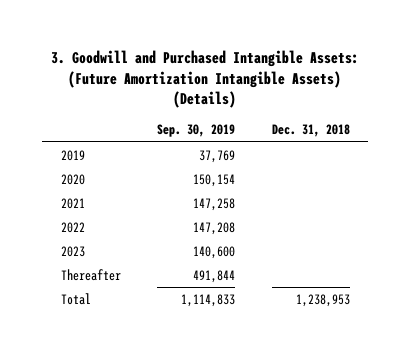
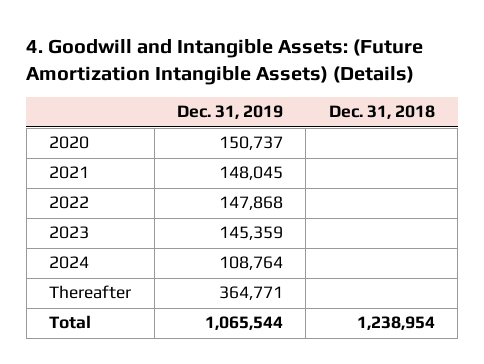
[51,50,360,109] 3. Goodwill and Purchased Intangible Assets: (Future Amortization Intangible Assets) (Details) -> [26,38,424,85] 4. Goodwill and Intangible Assets: (Future Amortization Intangible Assets) (Details)
[157,124,236,138] Sep. 30, 2019 -> none
none -> [177,105,284,120] Dec. 31, 2019
[60,149,85,161] 2019 -> none
none -> [49,256,90,270] 2024
[295,293,350,307] 1,238,953 -> [356,316,435,331] 1,238,954

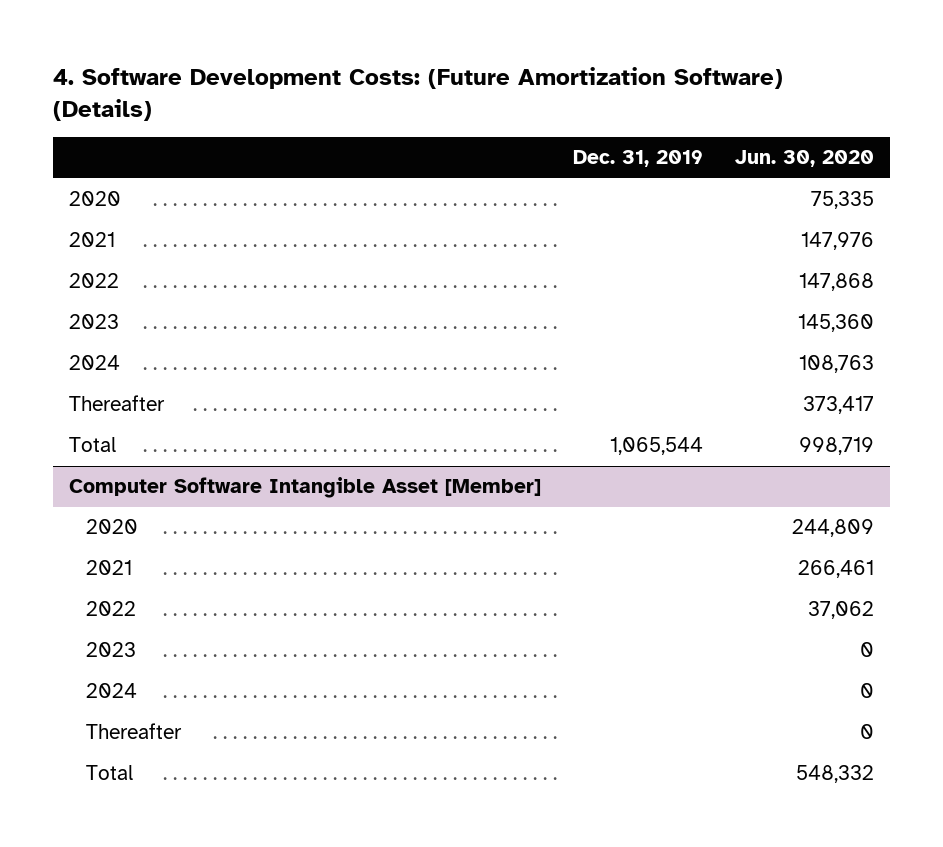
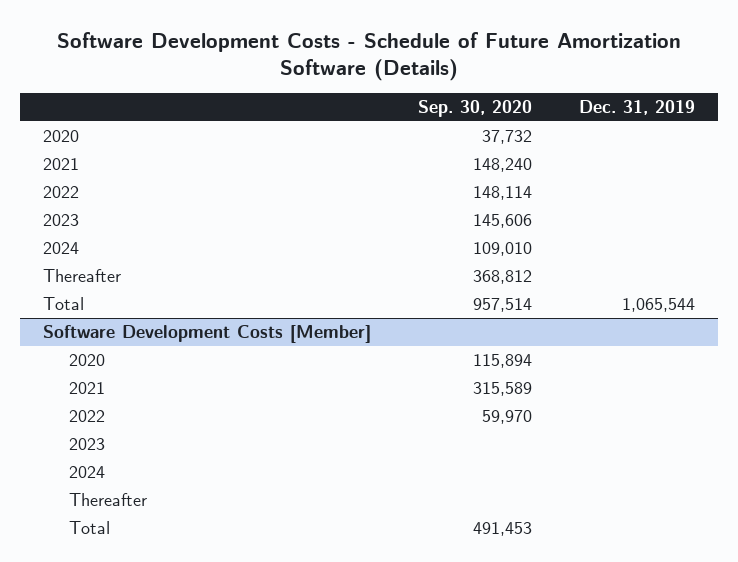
[53,67,784,121] 4. Software Development Costs: (Future Amortization Software) (Details) -> [57,31,682,82] Software Development Costs - Schedule of Future Amortization Software (Details)
[734,150,874,168] Jun. 30, 2020 -> none
none -> [418,99,533,117] Sep. 30, 2020
[69,477,542,499] Computer Software Intangible Asset [Member] -> [43,325,372,344] Software Development Costs [Member]

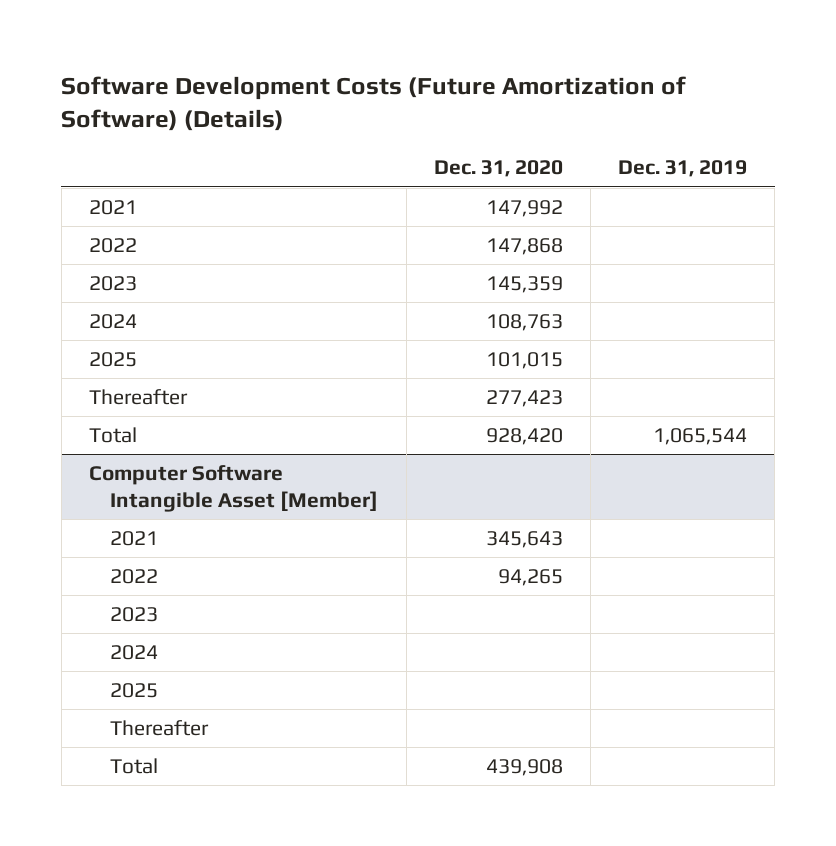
[57,31,682,82] Software Development Costs - Schedule of Future Amortization Software (Details) -> [61,76,687,131] Software Development Costs (Future Amortization of Software) (Details)
[418,99,533,117] Sep. 30, 2020 -> none
none -> [433,160,563,178] Dec. 31, 2020
[43,130,80,143] 2020 -> none
none -> [88,352,137,368] 2025
[69,354,106,367] 2020 -> none
[43,325,372,344] Software Development Costs [Member] -> [88,465,379,512] Computer Software Intangible Asset [Member]
none -> [110,683,159,699] 2025

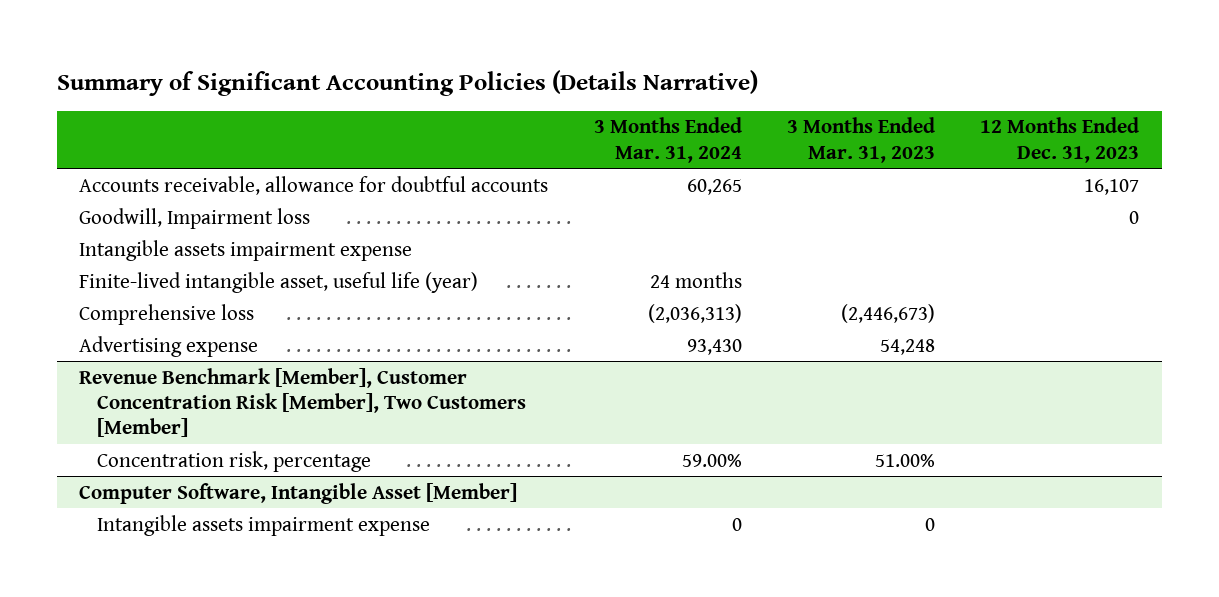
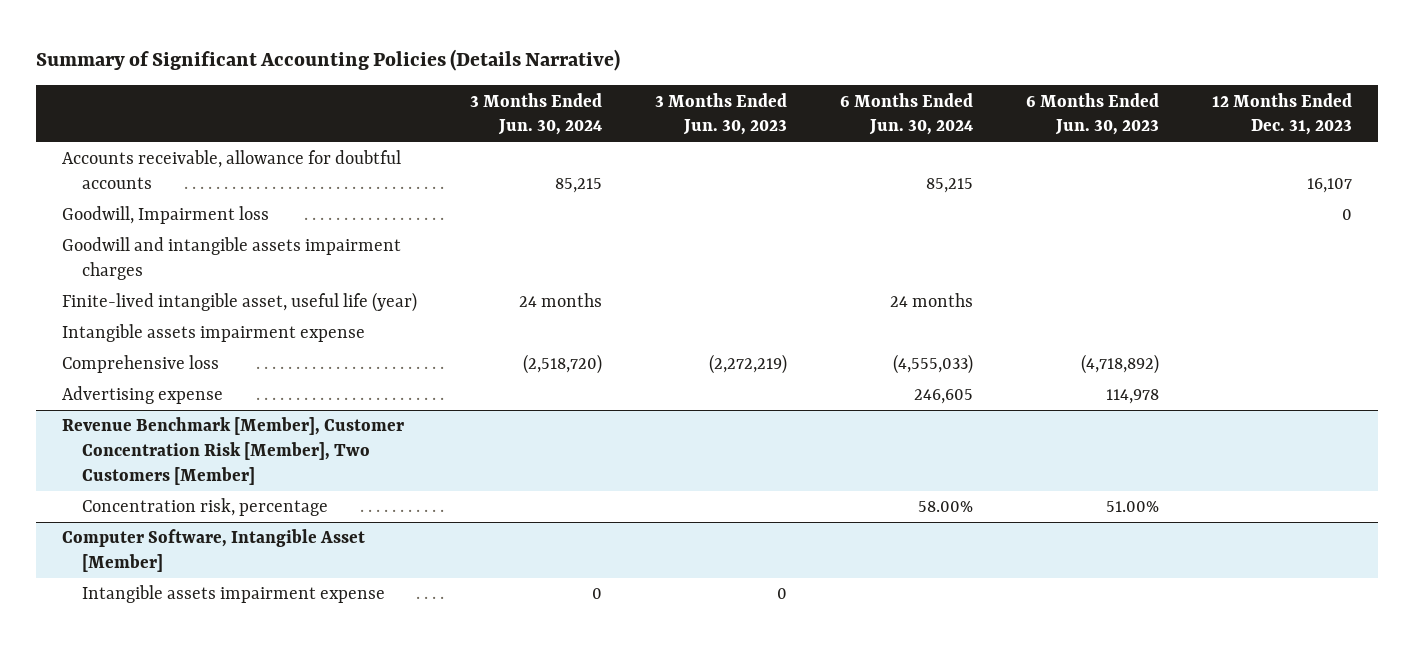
[593,117,742,163] 3 Months Ended Mar. 31, 2024 -> none
[786,117,935,163] 3 Months Ended Mar. 31, 2023 -> none
none -> [470,92,603,136] 3 Months Ended Jun. 30, 2024
none -> [655,92,788,136] 3 Months Ended Jun. 30, 2023
none -> [839,92,973,136] 6 Months Ended Jun. 30, 2024
none -> [1025,92,1159,136] 6 Months Ended Jun. 30, 2023
none -> [62,237,402,281] Goodwill and intangible assets impairment charges
[79,239,413,261] Intangible assets impairment expense -> [62,324,366,343] Intangible assets impairment expense

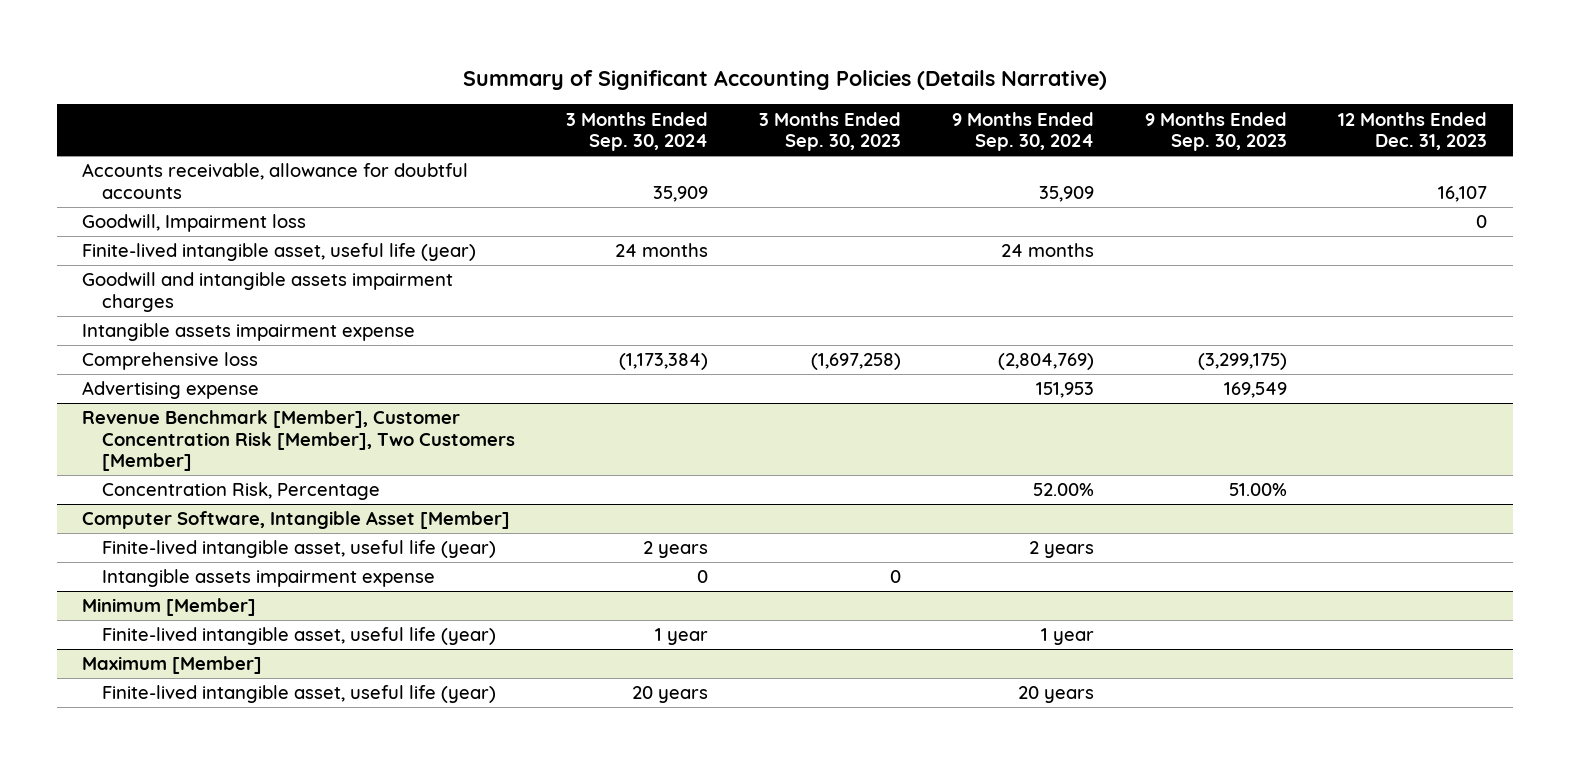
[470,92,603,136] 3 Months Ended Jun. 30, 2024 -> none
[655,92,788,136] 3 Months Ended Jun. 30, 2023 -> none
[839,92,973,136] 6 Months Ended Jun. 30, 2024 -> none
[1025,92,1159,136] 6 Months Ended Jun. 30, 2023 -> none
none -> [565,111,708,152] 3 Months Ended Sep. 30, 2024
none -> [758,111,901,152] 3 Months Ended Sep. 30, 2023
none -> [952,111,1095,152] 9 Months Ended Sep. 30, 2024
none -> [1145,111,1288,152] 9 Months Ended Sep. 30, 2023
[62,237,402,281] Goodwill and intangible assets impairment charges -> [82,272,454,312] Goodwill and intangible assets impairment charges
[81,498,328,517] Concentration risk, percentage -> [101,482,380,501] Concentration Risk, Percentage
none -> [101,540,496,559] Finite-lived intangible asset, useful life (year)
none -> [82,598,257,617] Minimum [Member]
none -> [101,627,496,646] Finite-lived intangible asset, useful life (year)
none -> [82,656,263,675] Maximum [Member]
none -> [101,685,496,704] Finite-lived intangible asset, useful life (year)

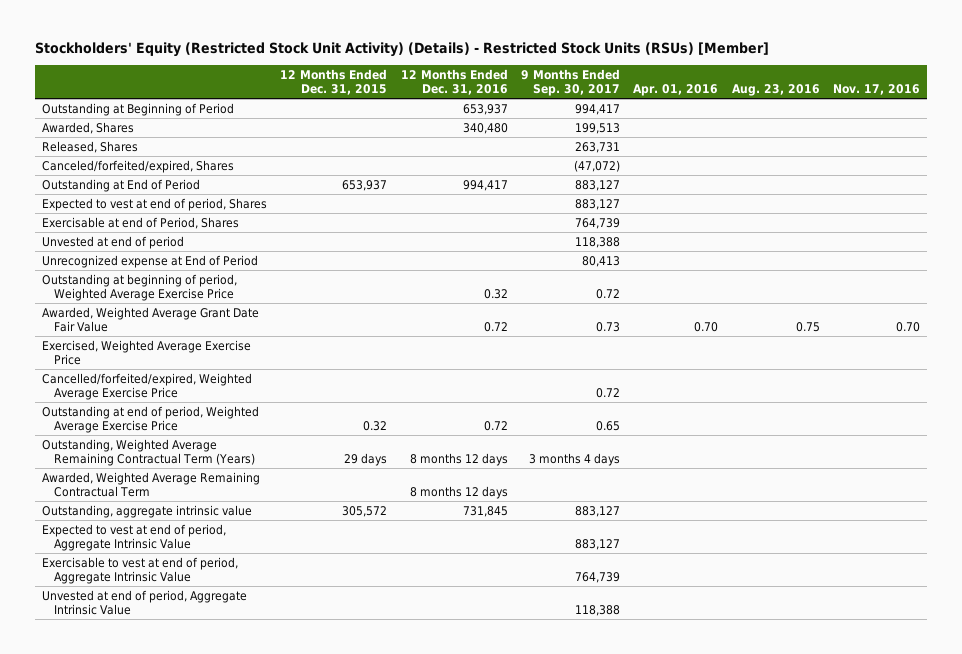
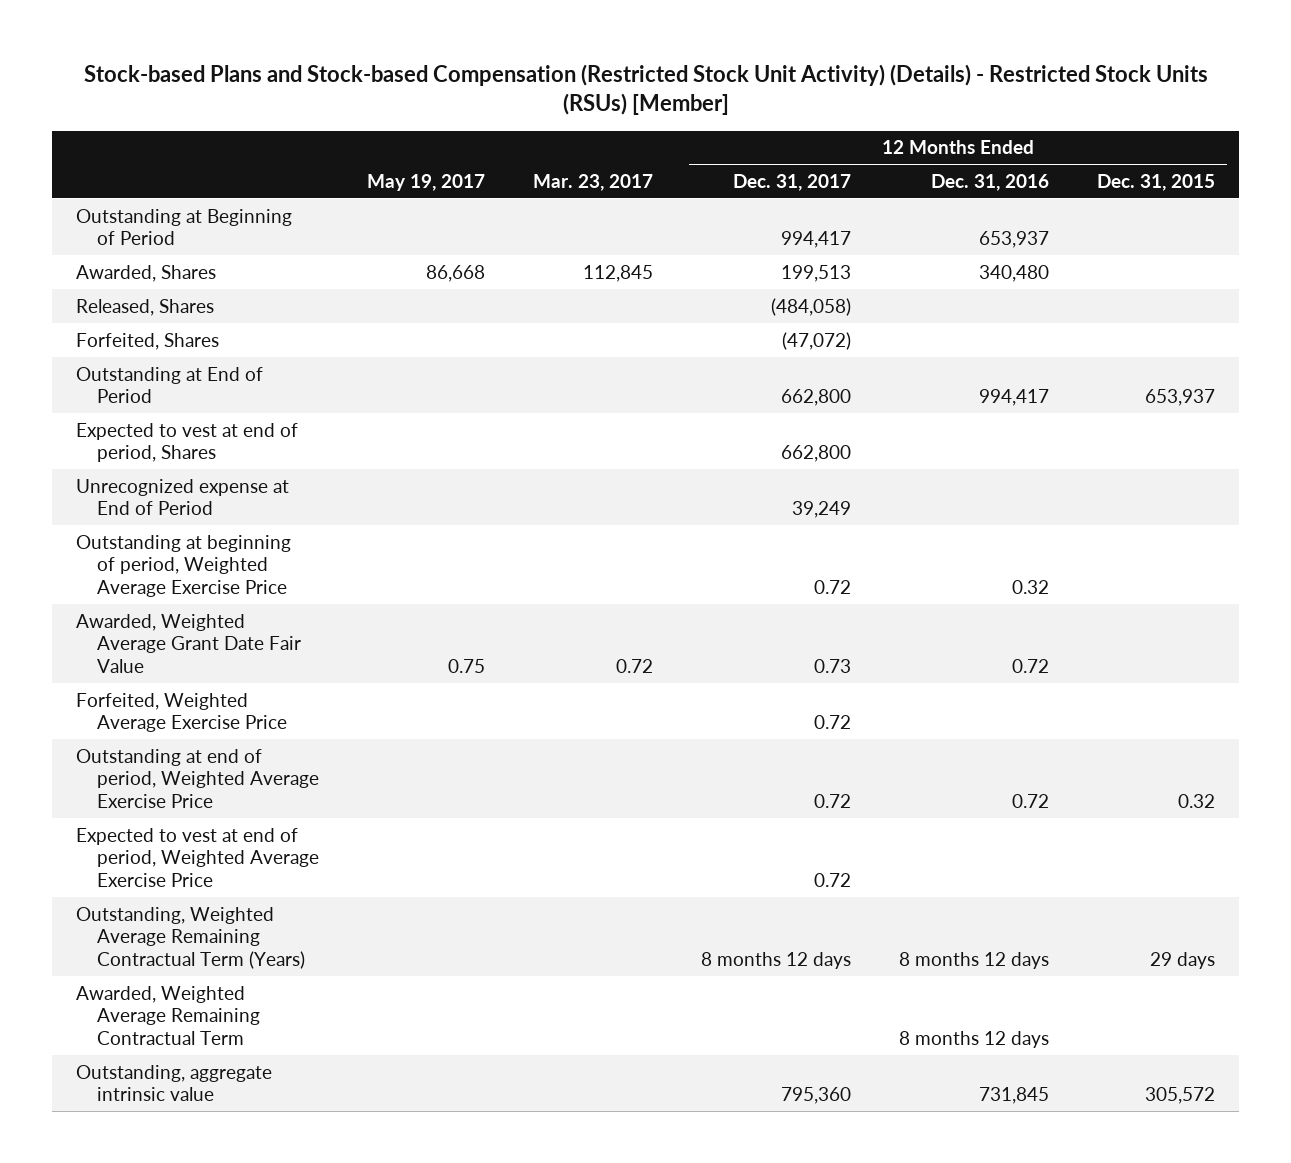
[34,42,769,58] Stockholders' Equity (Restricted Stock Unit Activity) (Details) - Restricted Stock Units (RSUs) [Member] -> [83,63,1208,116] Stock-based Plans and Stock-based Compensation (Restricted Stock Unit Activity) (Details) - Restricted Stock Units (RSUs) [Member]
[521,69,621,96] 9 Months Ended Sep. 30, 2017 -> none
[633,83,719,96] Apr. 01, 2016 -> none
[731,83,820,96] Aug. 23, 2016 -> none
[833,83,921,95] Nov. 17, 2016 -> none
none -> [367,173,486,191] May 19, 2017
none -> [533,173,654,191] Mar. 23, 2017
none -> [733,173,852,191] Dec. 31, 2017
[41,159,234,173] Canceled/forfeited/expired, Shares -> [75,332,219,350] Forfeited, Shares
[41,216,239,229] Exercisable at end of Period, Shares -> none
[41,235,184,249] Unvested at end of period -> none
[41,339,251,365] Exercised, Weighted Average Exercise Price -> none
[41,372,252,400] Cancelled/forfeited/expired, Weighted Average Exercise Price -> [75,692,288,733] Forfeited, Weighted Average Exercise Price
none -> [75,827,320,887] Expected to vest at end of period, Weighted Average Exercise Price
[41,523,226,551] Expected to vest at end of period, Aggregate Intrinsic Value -> none
[41,556,238,584] Exercisable to vest at end of period, Aggregate Intrinsic Value -> none
[41,589,247,615] Unvested at end of period, Aggregate Intrinsic Value -> none

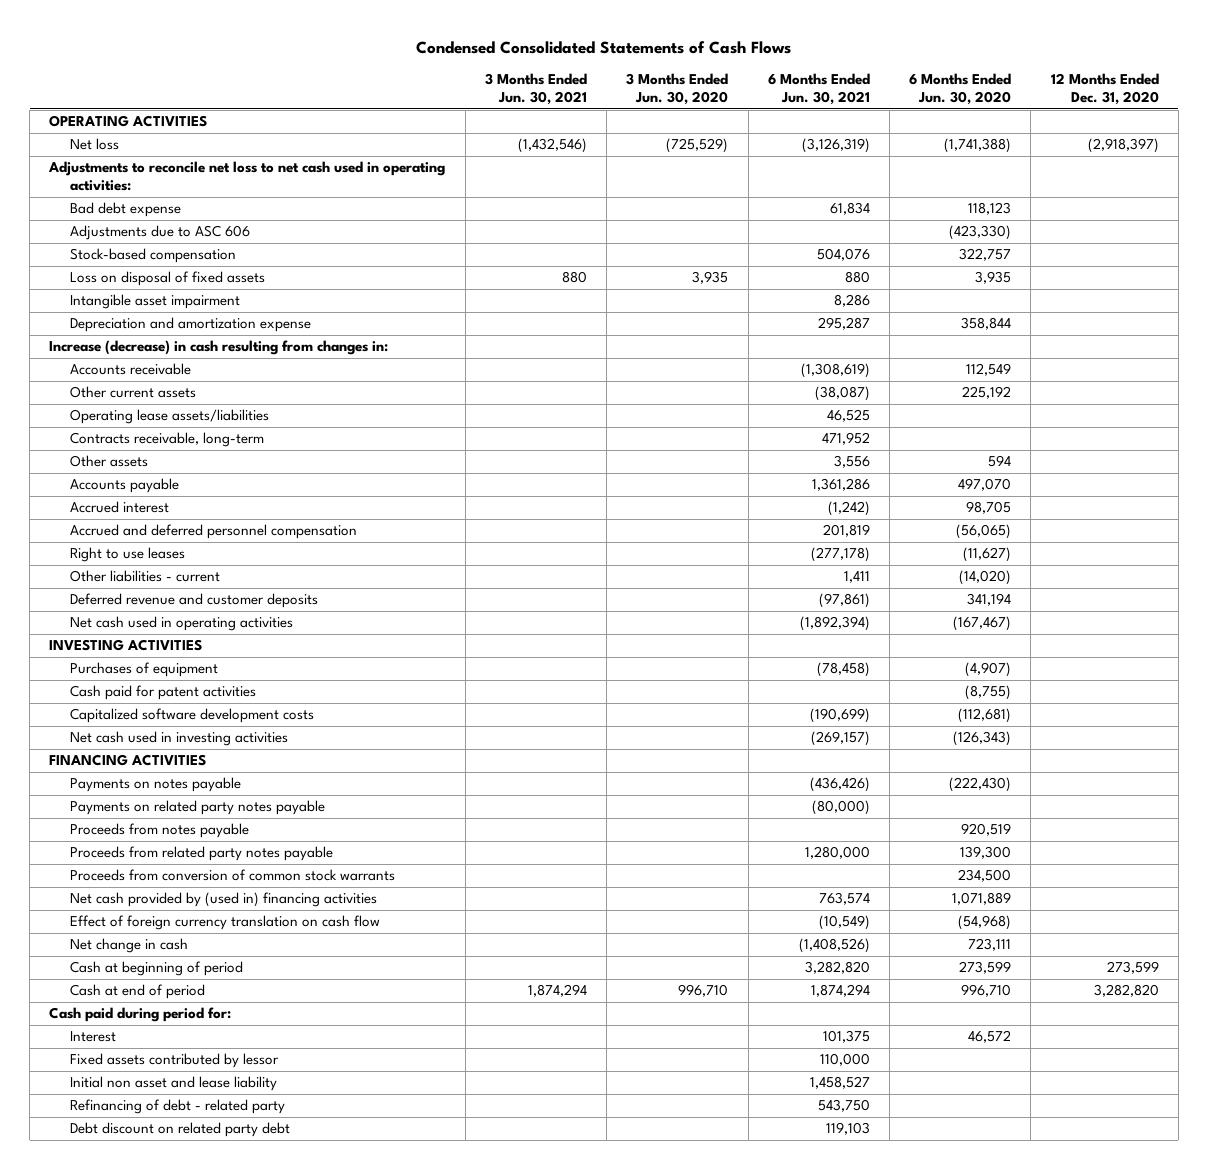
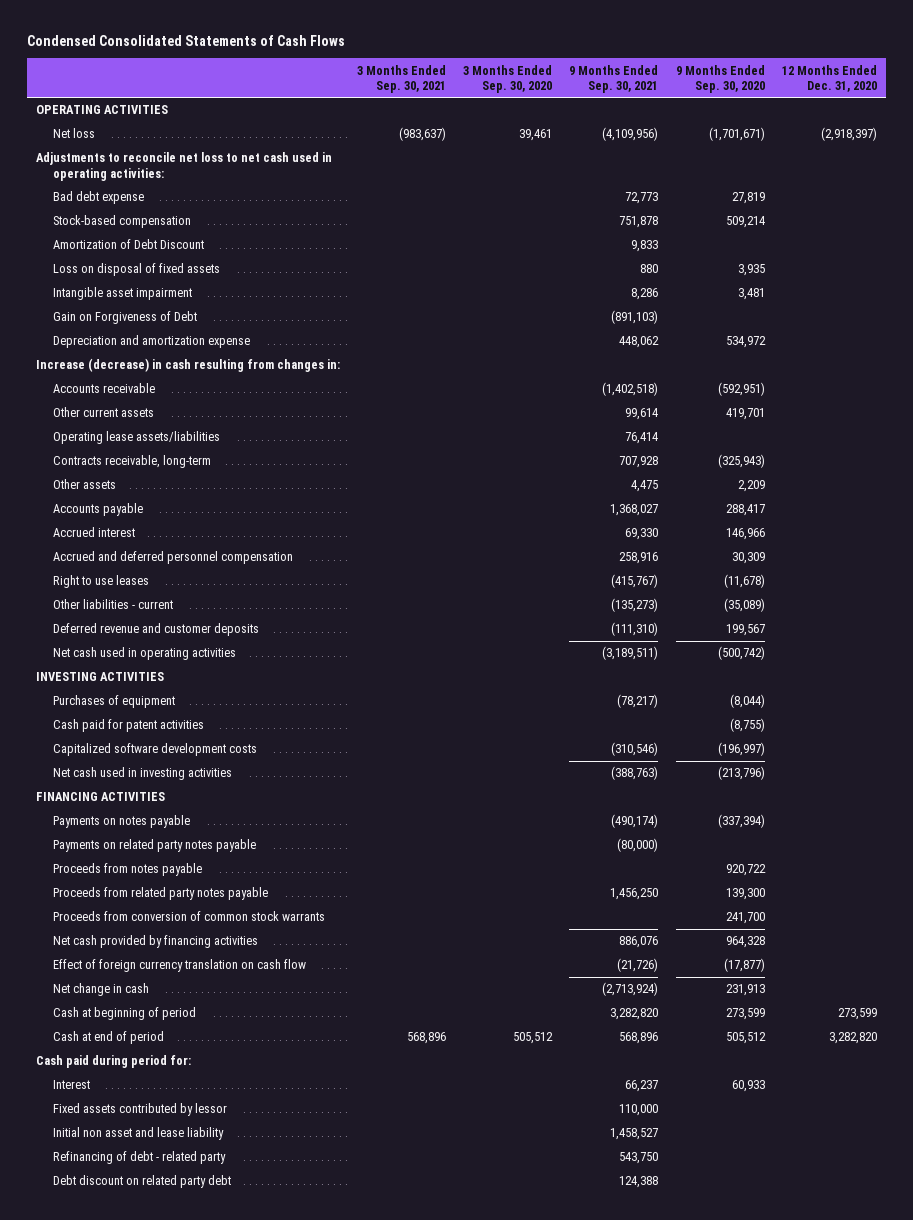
[484,72,587,105] 3 Months Ended Jun. 30, 2021 -> none
[626,72,729,105] 3 Months Ended Jun. 30, 2020 -> none
[767,72,870,105] 6 Months Ended Jun. 30, 2021 -> none
[909,72,1012,105] 6 Months Ended Jun. 30, 2020 -> none
none -> [356,64,446,93] 3 Months Ended Sep. 30, 2021
none -> [463,64,553,93] 3 Months Ended Sep. 30, 2020
none -> [569,64,659,93] 9 Months Ended Sep. 30, 2021
none -> [675,64,765,93] 9 Months Ended Sep. 30, 2020
[70,225,251,241] Adjustments due to ASC 606 -> none
none -> [53,239,205,250] Amortization of Debt Discount
none -> [53,311,198,325] Gain on Forgiveness of Debt
[70,892,378,908] Net cash provided by (used in) financing activities -> [53,935,259,949] Net cash provided by financing activities

